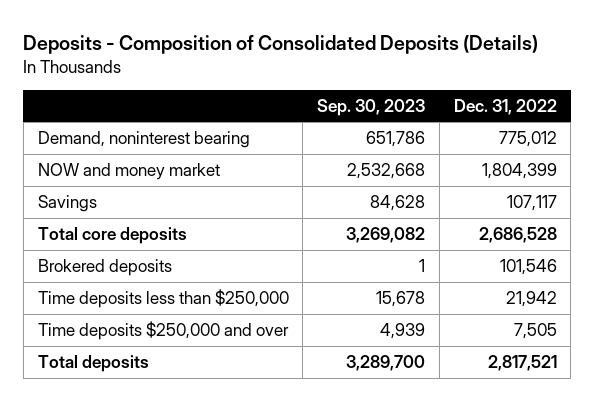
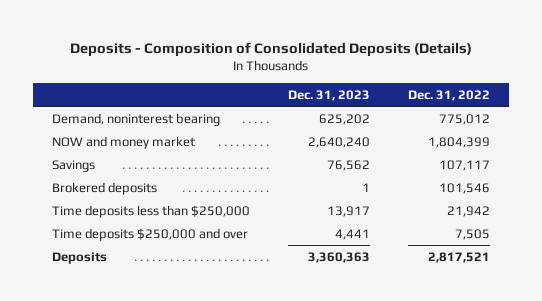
[317,98,426,116] Sep. 30, 2023 -> none
none -> [288,89,371,101] Dec. 31, 2023
[37,227,187,245] Total core deposits -> none
[37,355,149,373] Total deposits -> [52,251,108,264] Deposits

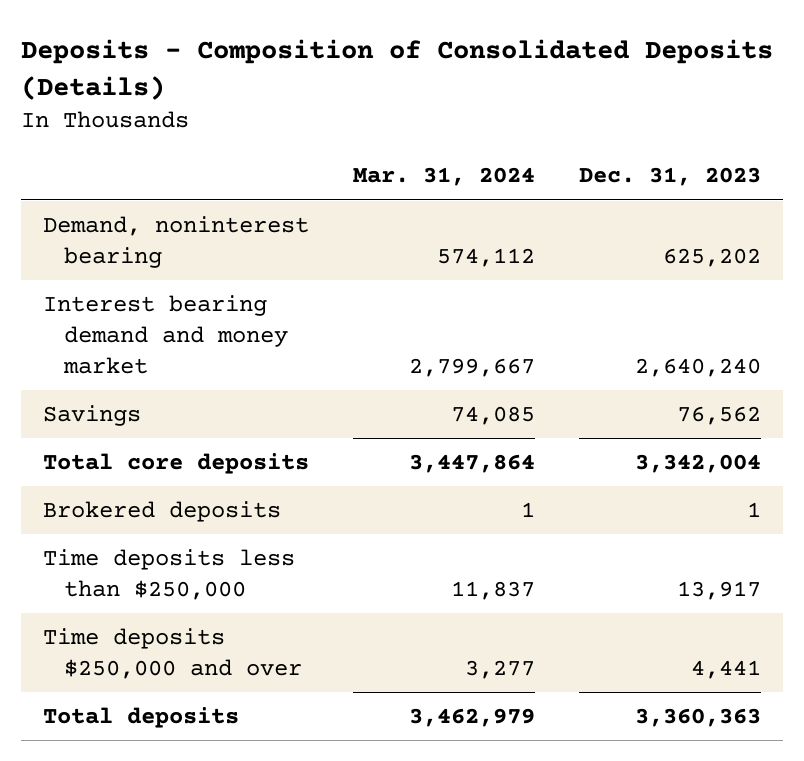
[407,89,490,101] Dec. 31, 2022 -> none
none -> [353,167,536,187] Mar. 31, 2024
[52,135,196,149] NOW and money market -> [43,295,289,374] Interest bearing demand and money market
none -> [43,453,310,475] Total core deposits
[52,251,108,264] Deposits -> [43,707,240,729] Total deposits

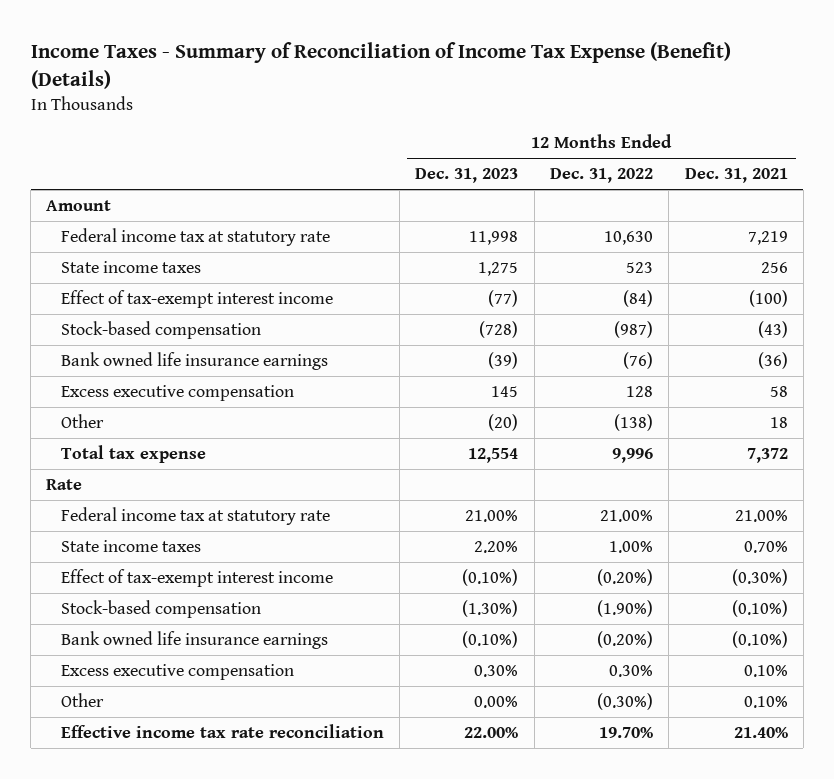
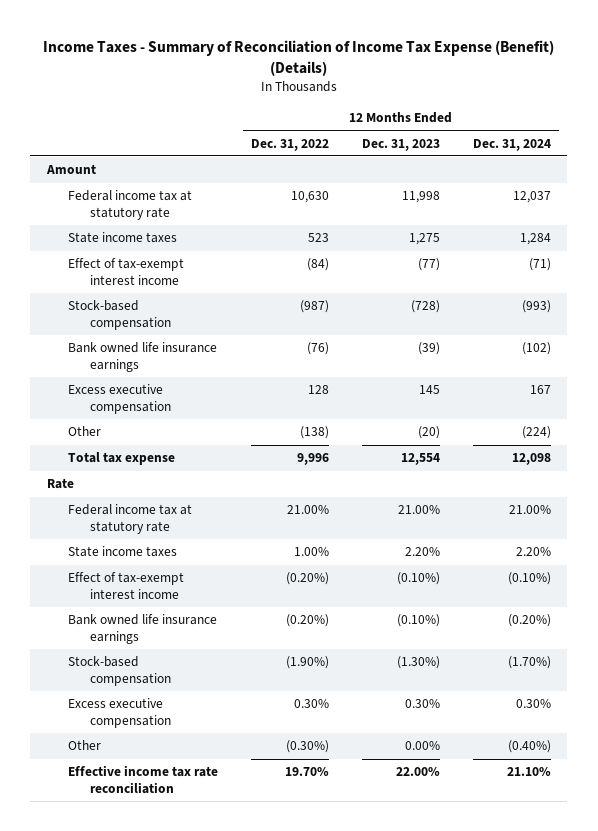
[684,168,788,184] Dec. 31, 2021 -> none
none -> [472,138,551,151] Dec. 31, 2024
[60,599,261,618] Stock-based compensation -> [68,656,171,687] Stock-based compensation

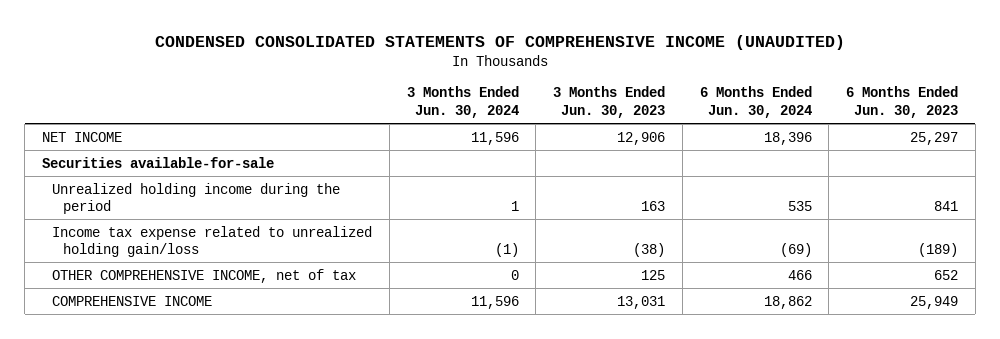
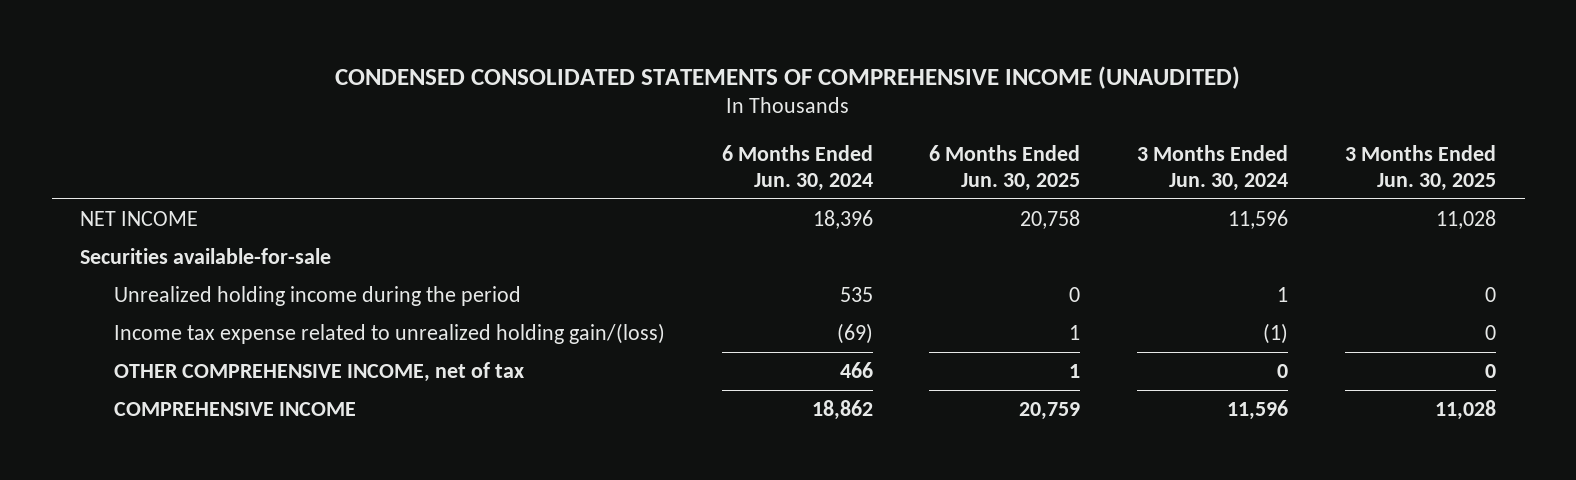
[553,86,666,119] 3 Months Ended Jun. 30, 2023 -> none
[846,86,959,119] 6 Months Ended Jun. 30, 2023 -> none
none -> [929,144,1081,191] 6 Months Ended Jun. 30, 2025
none -> [1345,144,1497,191] 3 Months Ended Jun. 30, 2025
[52,225,373,258] Income tax expense related to unrealized holding gain/loss -> [113,323,665,345] Income tax expense related to unrealized holding gain/(loss)

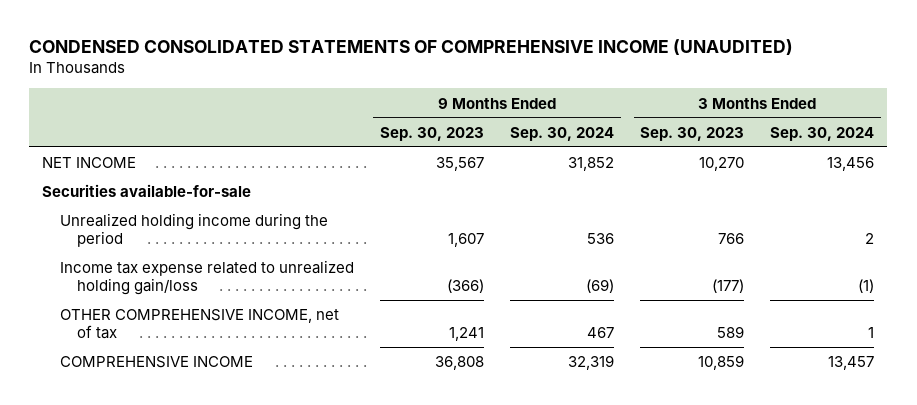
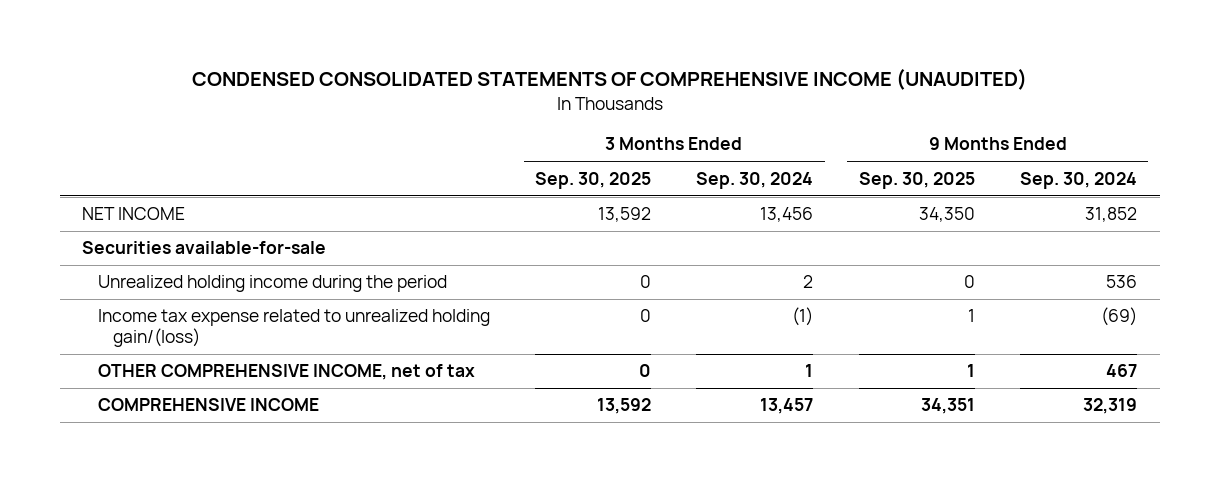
[380,126,485,141] Sep. 30, 2023 -> none
[640,126,745,141] Sep. 30, 2023 -> none
none -> [534,171,651,189] Sep. 30, 2025
none -> [858,171,975,189] Sep. 30, 2025
[59,260,354,295] Income tax expense related to unrealized holding gain/loss -> [97,309,490,348] Income tax expense related to unrealized holding gain/(loss)

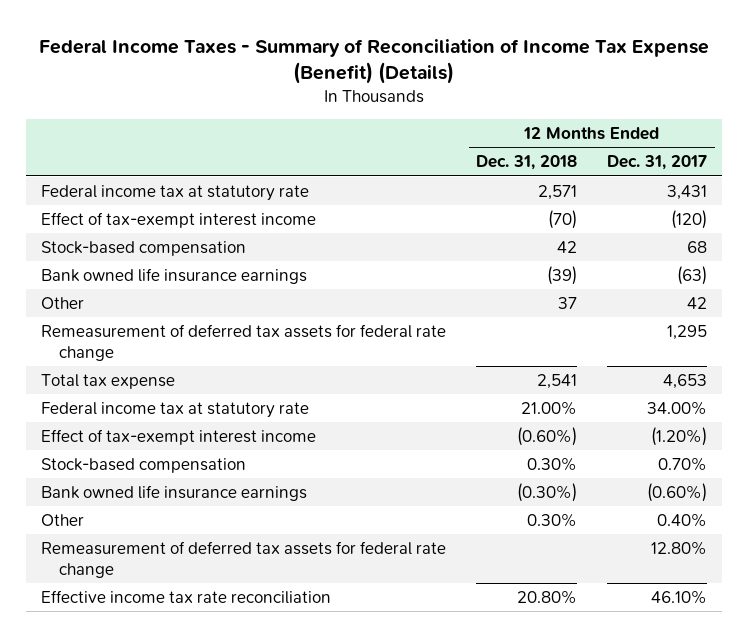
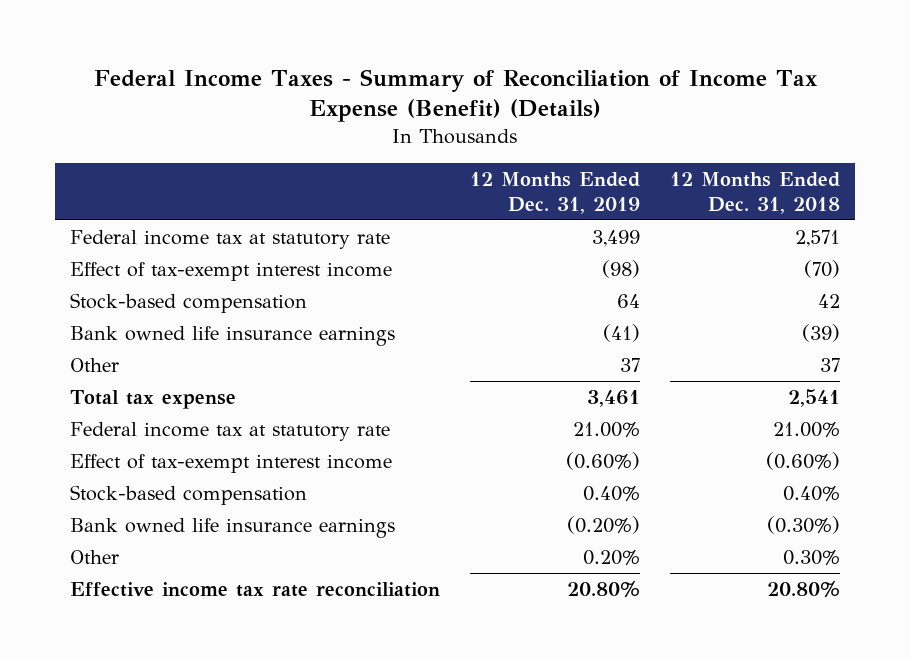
[607,155,708,171] Dec. 31, 2017 -> none
none -> [470,172,641,214] 12 Months Ended Dec. 31, 2019
[41,323,447,362] Remeasurement of deferred tax assets for federal rate change -> none
[527,456,578,471] 0.30% -> [783,486,841,502] 0.40%
[41,540,447,579] Remeasurement of deferred tax assets for federal rate change -> none

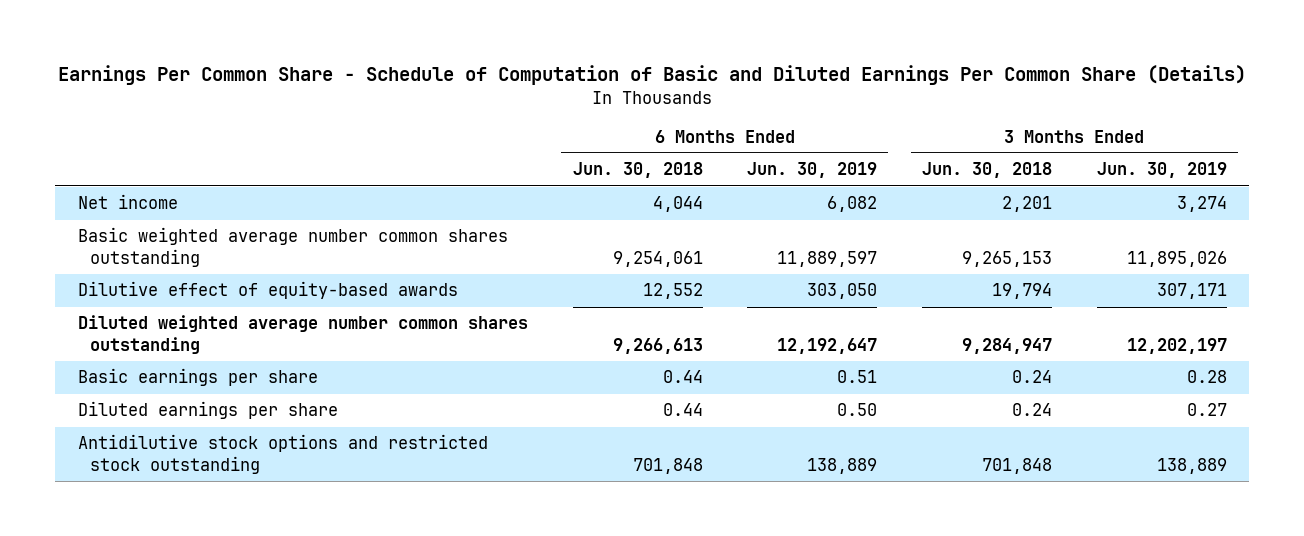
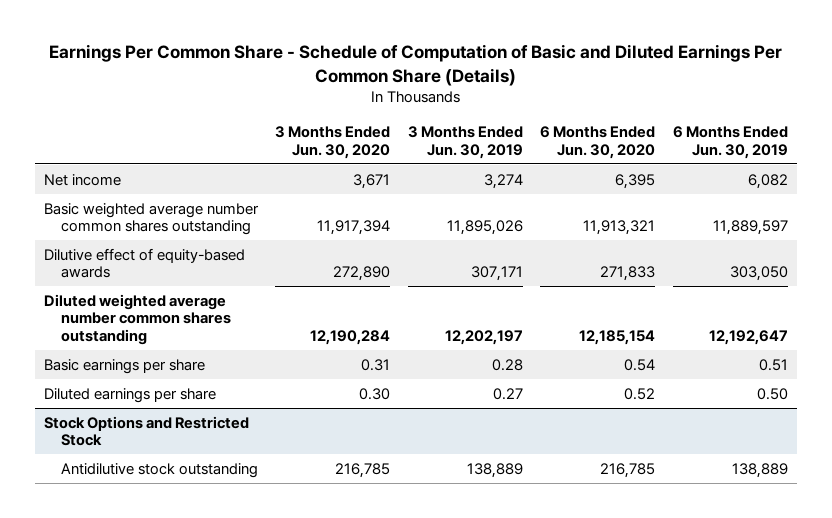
[572,162,703,179] Jun. 30, 2018 -> none
[921,162,1052,179] Jun. 30, 2018 -> none
none -> [275,125,391,159] 3 Months Ended Jun. 30, 2020
none -> [540,125,656,159] 6 Months Ended Jun. 30, 2020
none -> [43,415,249,447] Stock Options and Restricted Stock
[77,434,488,474] Antidilutive stock options and restricted stock outstanding -> [60,462,258,478] Antidilutive stock outstanding

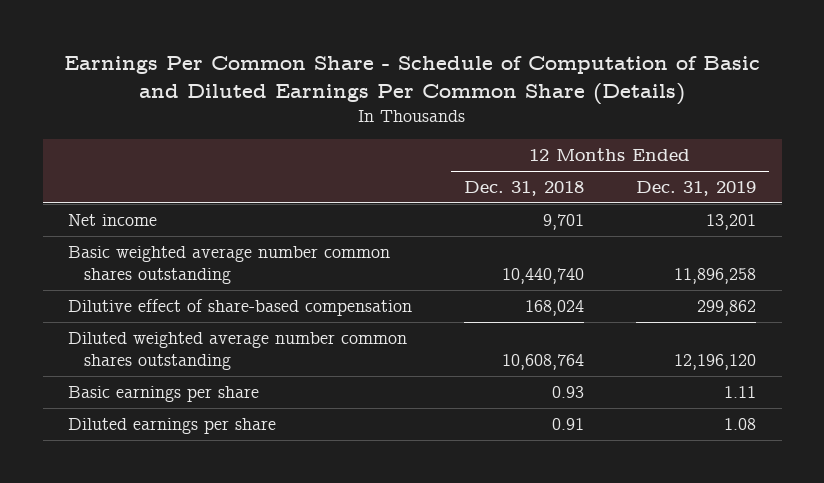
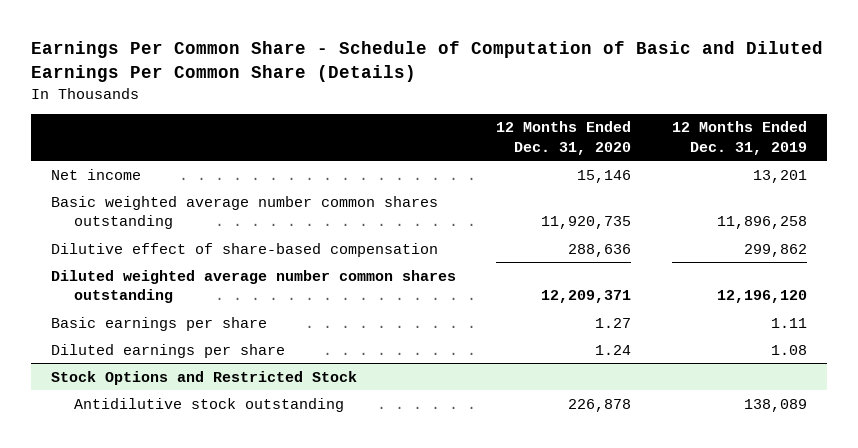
[464,181,585,197] Dec. 31, 2018 -> none
none -> [496,121,632,156] 12 Months Ended Dec. 31, 2020
none -> [50,370,357,385] Stock Options and Restricted Stock
none -> [73,397,344,412] Antidilutive stock outstanding

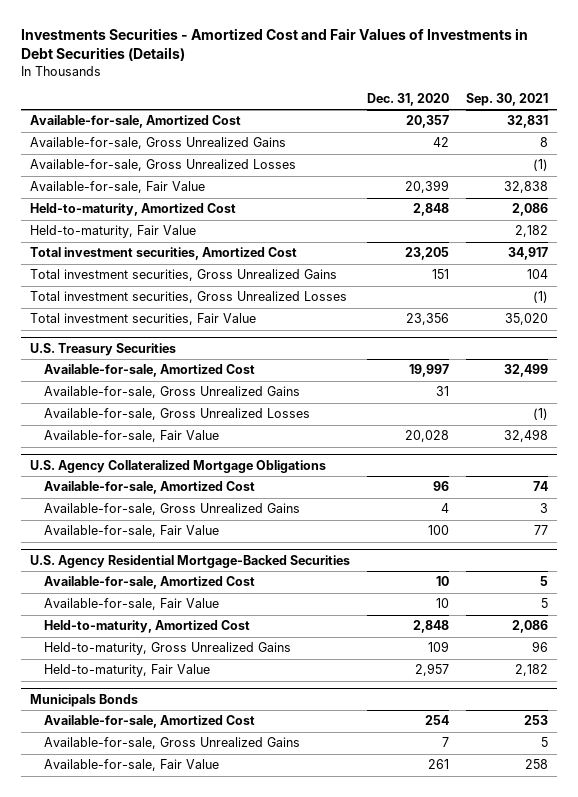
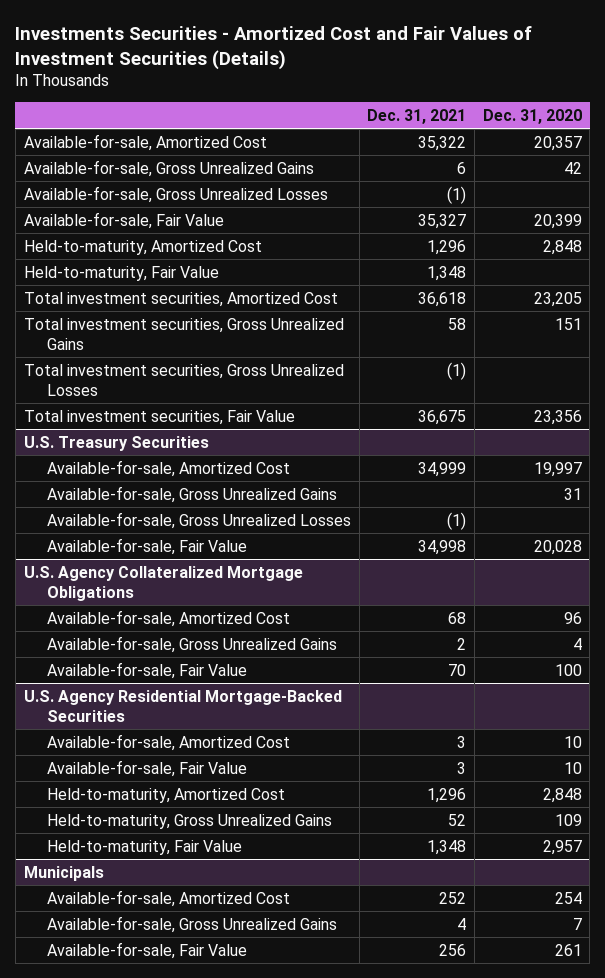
[20,27,528,62] Investments Securities - Amortized Cost and Fair Values of Investments in Debt Securities (Details) -> [15,26,533,70] Investments Securities - Amortized Cost and Fair Values of Investment Securities (Details)
[466,93,549,107] Sep. 30, 2021 -> none
none -> [367,108,467,124] Dec. 31, 2021
[29,693,138,707] Municipals Bonds -> [23,865,104,881] Municipals

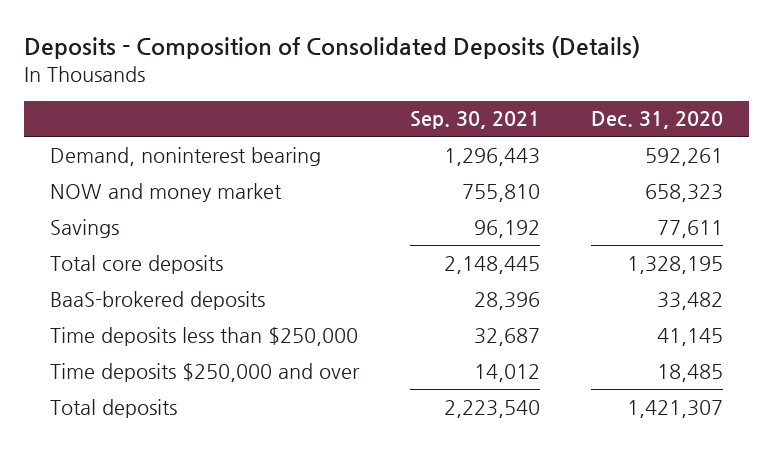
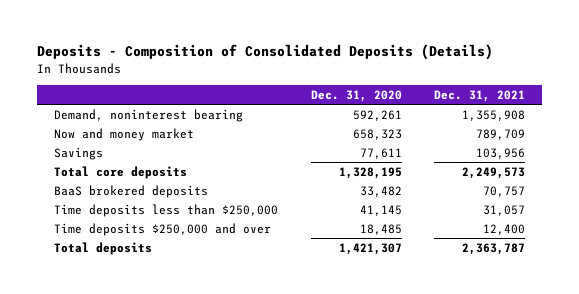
[409,111,540,130] Sep. 30, 2021 -> none
none -> [434,89,526,102] Dec. 31, 2021
[49,182,282,202] NOW and money market -> [53,127,194,141] Now and money market
[49,290,265,310] BaaS-brokered deposits -> [53,184,208,198] BaaS brokered deposits

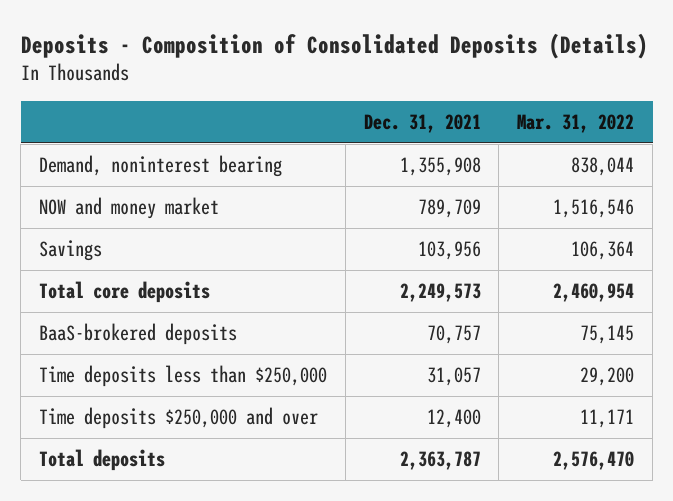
[310,89,402,102] Dec. 31, 2020 -> none
none -> [517,113,635,133] Mar. 31, 2022
[53,127,194,141] Now and money market -> [39,197,220,220] NOW and money market
[53,184,208,198] BaaS brokered deposits -> [39,323,238,346] BaaS-brokered deposits

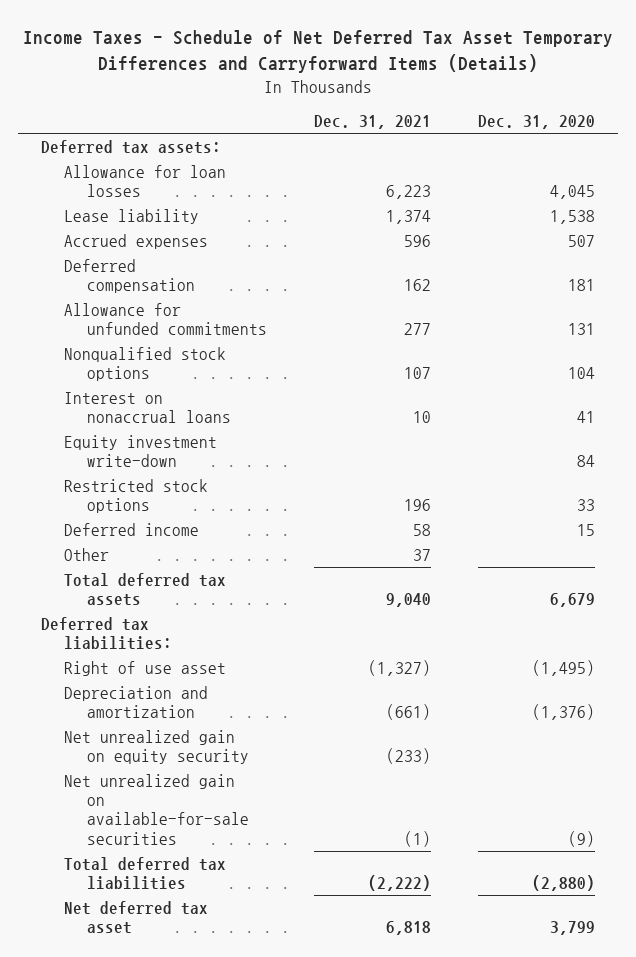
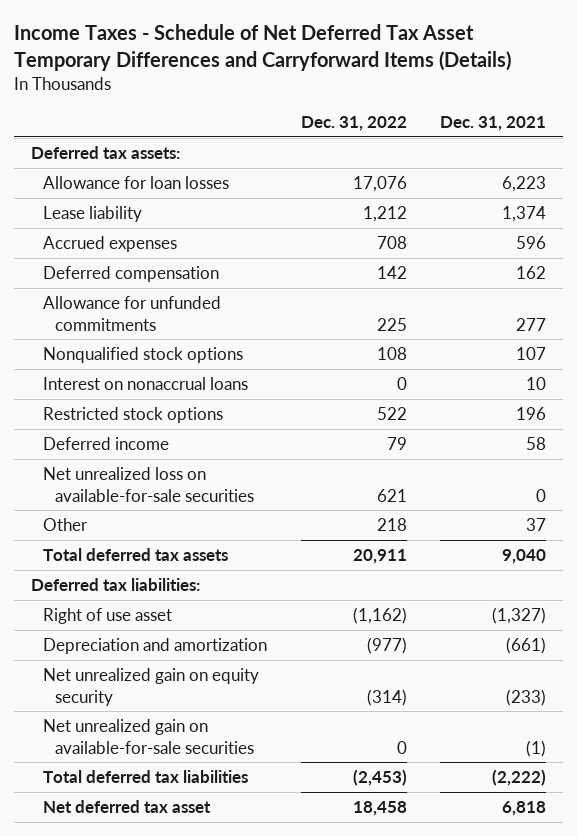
[477,115,595,130] Dec. 31, 2020 -> none
none -> [300,115,407,131] Dec. 31, 2022
[63,434,217,467] Equity investment write-down -> none
none -> [42,467,254,502] Net unrealized loss on available-for-sale securities

